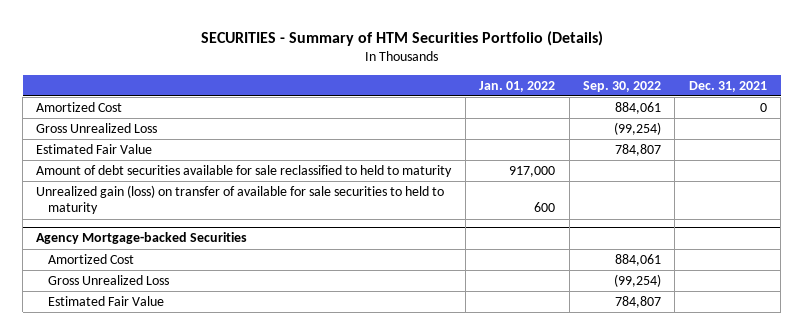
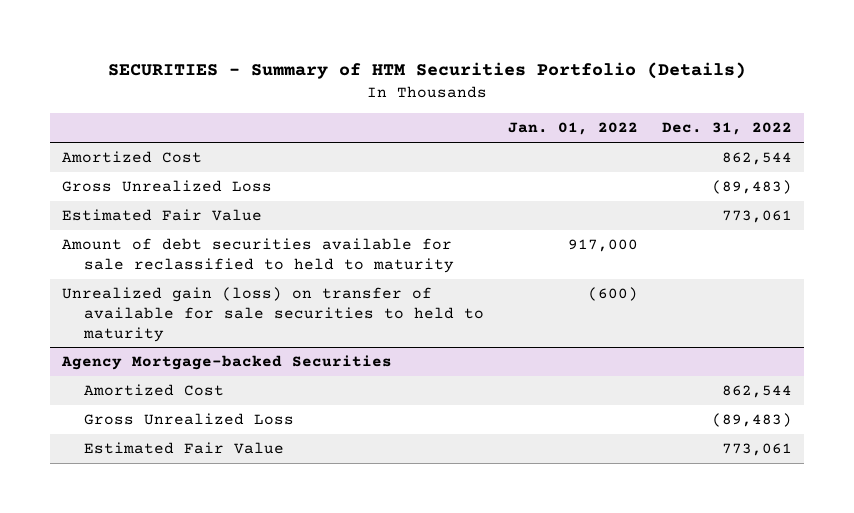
[582,80,661,92] Sep. 30, 2022 -> none
[688,80,767,92] Dec. 31, 2021 -> none
none -> [662,122,793,136] Dec. 31, 2022
[534,202,556,213] 600 -> [588,287,639,302] (600)

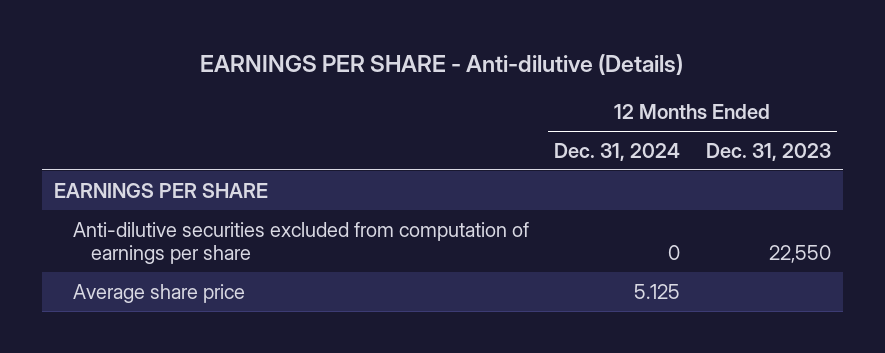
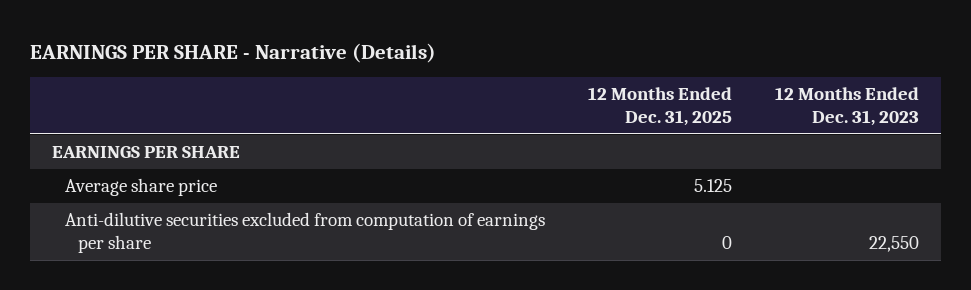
[200,54,684,76] EARNINGS PER SHARE - Anti-dilutive (Details) -> [30,42,437,63] EARNINGS PER SHARE - Narrative (Details)
[554,142,681,161] Dec. 31, 2024 -> none
none -> [588,87,733,127] 12 Months Ended Dec. 31, 2025
[72,221,529,264] Anti-dilutive securities excluded from computation of earnings per share -> [64,212,545,254] Anti-dilutive securities excluded from computation of earnings per share

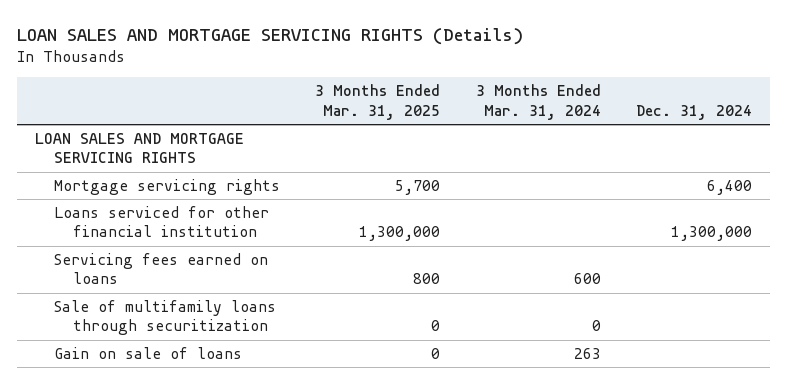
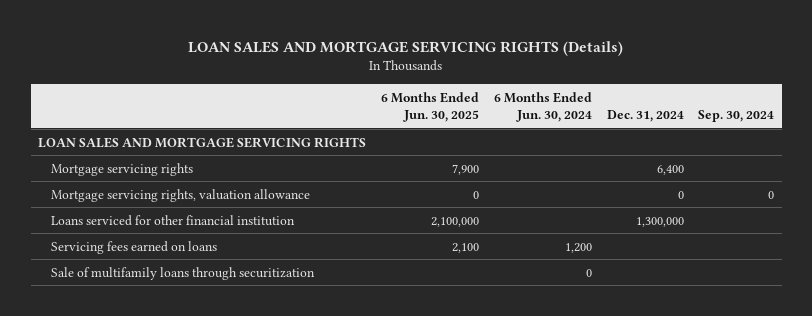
[315,84,441,120] 3 Months Ended Mar. 31, 2025 -> none
[475,84,601,120] 3 Months Ended Mar. 31, 2024 -> none
none -> [380,91,479,122] 6 Months Ended Jun. 30, 2025
none -> [493,91,592,122] 6 Months Ended Jun. 30, 2024
none -> [698,109,775,122] Sep. 30, 2024
none -> [50,188,310,202] Mortgage servicing rights, valuation allowance
[53,347,242,360] Gain on sale of loans -> none

